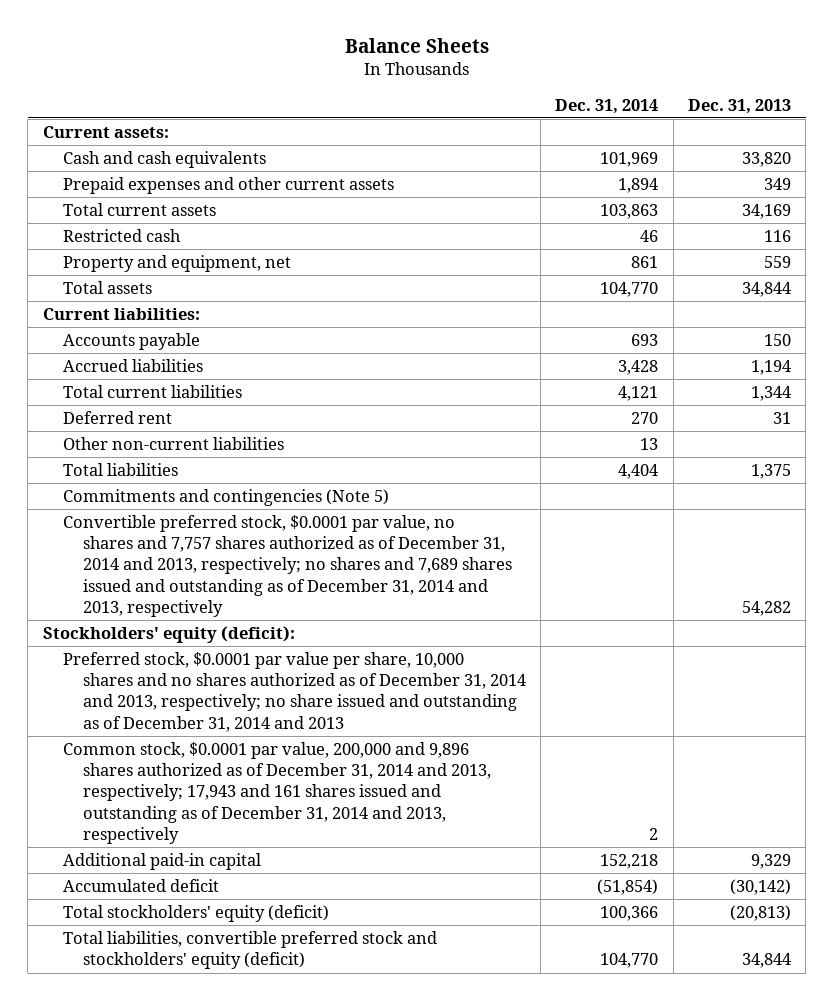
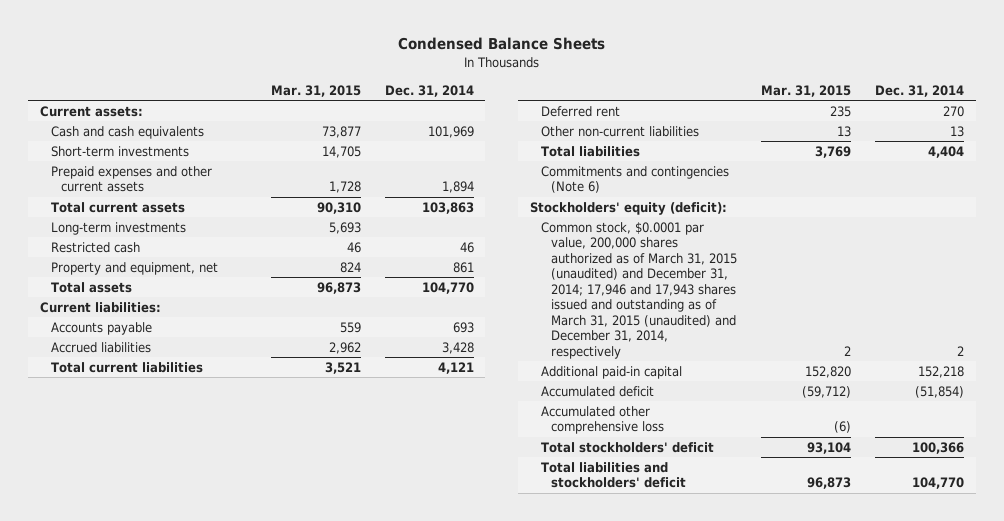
[344,38,489,54] Balance Sheets -> [397,36,605,50] Condensed Balance Sheets
[687,98,791,114] Dec. 31, 2013 -> none
none -> [270,84,361,97] Mar. 31, 2015
none -> [50,145,189,157] Short-term investments
none -> [50,221,186,235] Long-term investments
[62,515,512,617] Convertible preferred stock, $0.0001 par value, no shares and 7,757 shares authorized as of December 31, 2014 and 2013, respectively; no shares and 7,689 shares issued and outstanding as of December 31, 2014 and 2013, respectively -> none
[62,489,389,507] Commitments and contingencies (Note 5) -> [540,165,729,194] Commitments and contingencies (Note 6)
[62,652,526,732] Preferred stock, $0.0001 par value per share, 10,000 shares and no shares authorized as of December 31, 2014 and 2013, respectively; no share issued and outstanding as of December 31, 2014 and 2013 -> none
[62,742,491,844] Common stock, $0.0001 par value, 200,000 and 9,896 shares authorized as of December 31, 2014 and 2013, respectively; 17,943 and 161 shares issued and outstanding as of December 31, 2014 and 2013, respectively -> [540,221,738,359] Common stock, $0.0001 par value, 200,000 shares authorized as of March 31, 2015 (unaudited) and December 31, 2014; 17,946 and 17,943 shares issued and outstanding as of March 31, 2015 (unaudited) and December 31, 2014, respectively
none -> [540,405,665,435] Accumulated other comprehensive loss
[62,905,329,923] Total stockholders' equity (deficit) -> [540,441,714,453] Total stockholders' deficit
[62,931,437,970] Total liabilities, convertible preferred stock and stockholders' equity (deficit) -> [540,461,687,489] Total liabilities and stockholders' deficit

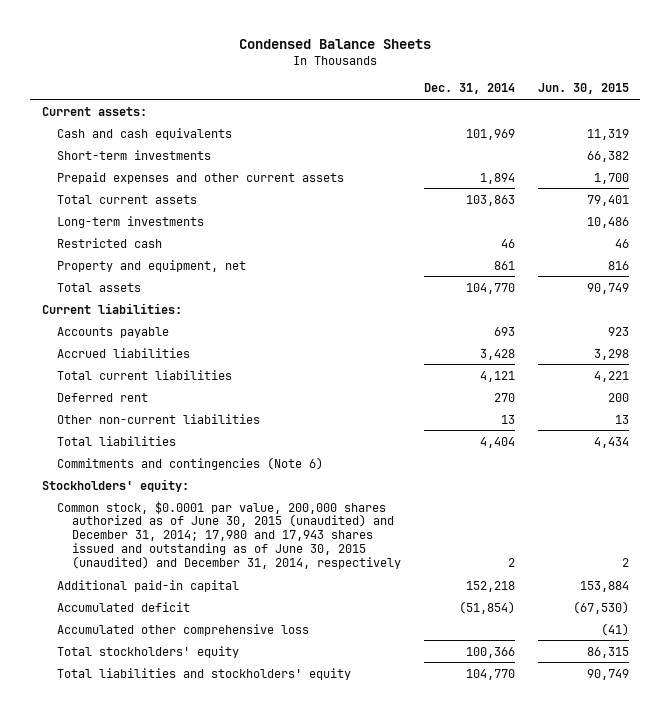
[270,84,361,97] Mar. 31, 2015 -> none
none -> [537,83,629,95] Jun. 30, 2015
[530,201,728,215] Stockholders' equity (deficit): -> [41,478,189,492] Stockholders' equity:
[540,221,738,359] Common stock, $0.0001 par value, 200,000 shares authorized as of March 31, 2015 (unaudited) and December 31, 2014; 17,946 and 17,943 shares issued and outstanding as of March 31, 2015 (unaudited) and December 31, 2014, respectively -> [57,500,402,570] Common stock, $0.0001 par value, 200,000 shares authorized as of June 30, 2015 (unaudited) and December 31, 2014; 17,980 and 17,943 shares issued and outstanding as of June 30, 2015 (unaudited) and December 31, 2014, respectively
[540,441,714,453] Total stockholders' deficit -> [57,645,240,658] Total stockholders' equity
[540,461,687,489] Total liabilities and stockholders' deficit -> [57,667,352,680] Total liabilities and stockholders' equity

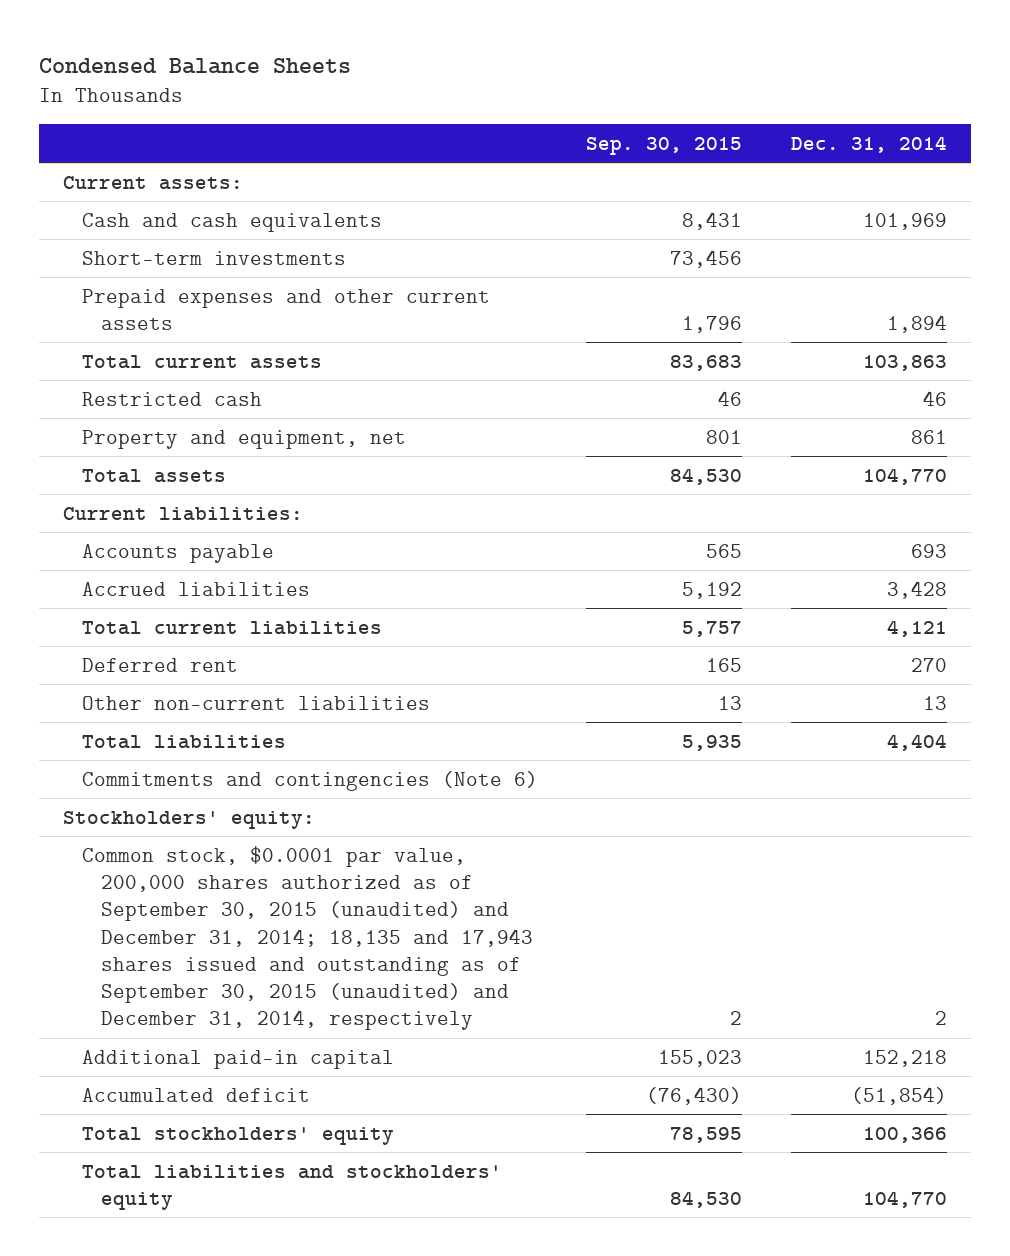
[537,83,629,95] Jun. 30, 2015 -> none
none -> [586,136,743,155] Sep. 30, 2015
[57,215,205,228] Long-term investments -> none
[57,500,402,570] Common stock, $0.0001 par value, 200,000 shares authorized as of June 30, 2015 (unaudited) and December 31, 2014; 17,980 and 17,943 shares issued and outstanding as of June 30, 2015 (unaudited) and December 31, 2014, respectively -> [82,845,534,1031] Common stock, $0.0001 par value, 200,000 shares authorized as of September 30, 2015 (unaudited) and December 31, 2014; 18,135 and 17,943 shares issued and outstanding as of September 30, 2015 (unaudited) and December 31, 2014, respectively
[57,623,310,636] Accumulated other comprehensive loss -> none

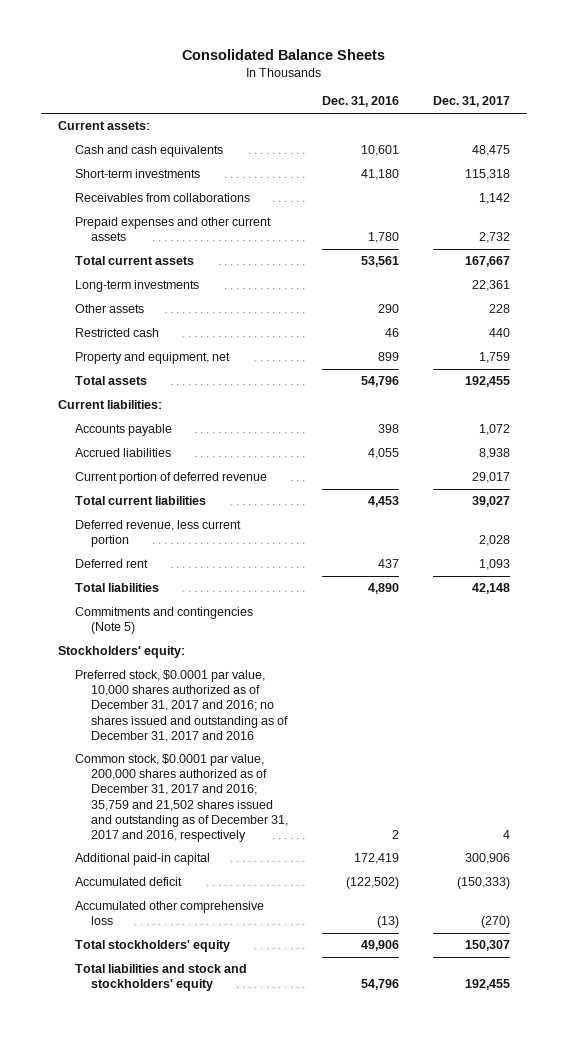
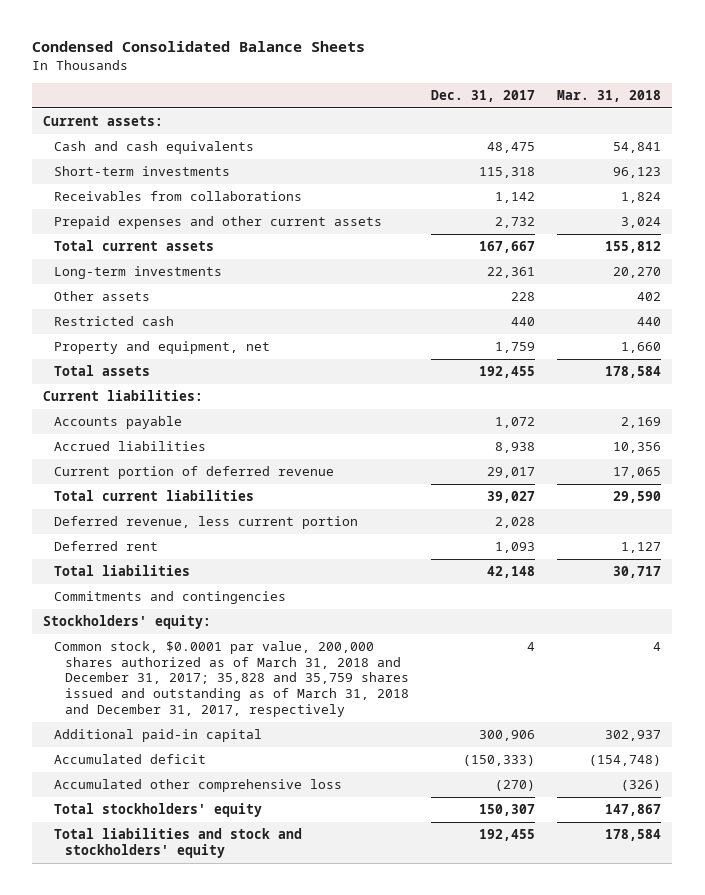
[182,48,386,60] Consolidated Balance Sheets -> [32,41,366,53] Condensed Consolidated Balance Sheets
[322,96,400,108] Dec. 31, 2016 -> none
none -> [557,89,662,102] Mar. 31, 2018
[74,607,253,635] Commitments and contingencies (Note 5) -> [54,591,287,605] Commitments and contingencies
[74,670,289,742] Preferred stock, $0.0001 par value, 10,000 shares authorized as of December 31, 2017 and 2016; no shares issued and outstanding as of December 31, 2017 and 2016 -> none
[74,754,289,842] Common stock, $0.0001 par value, 200,000 shares authorized as of December 31, 2017 and 2016; 35,759 and 21,502 shares issued and outstanding as of December 31, 2017 and 2016, respectively -> [54,641,410,717] Common stock, $0.0001 par value, 200,000 shares authorized as of March 31, 2018 and December 31, 2017; 35,828 and 35,759 shares issued and outstanding as of March 31, 2018 and December 31, 2017, respectively

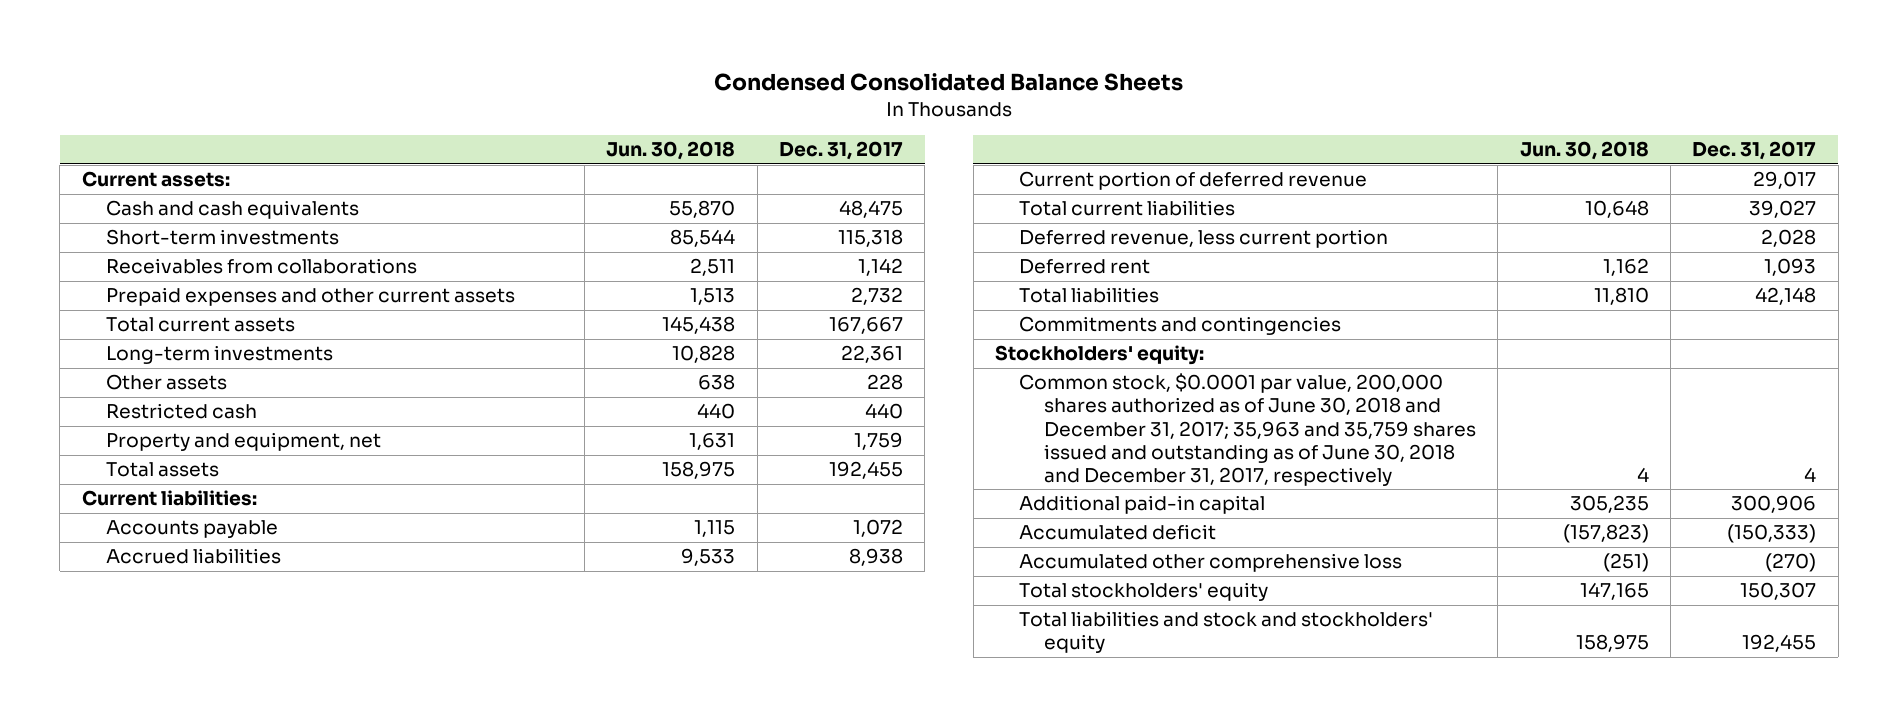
[557,89,662,102] Mar. 31, 2018 -> none
none -> [606,141,736,161] Jun. 30, 2018
[54,641,410,717] Common stock, $0.0001 par value, 200,000 shares authorized as of March 31, 2018 and December 31, 2017; 35,828 and 35,759 shares issued and outstanding as of March 31, 2018 and December 31, 2017, respectively -> [1019,373,1476,486] Common stock, $0.0001 par value, 200,000 shares authorized as of June 30, 2018 and December 31, 2017; 35,963 and 35,759 shares issued and outstanding as of June 30, 2018 and December 31, 2017, respectively

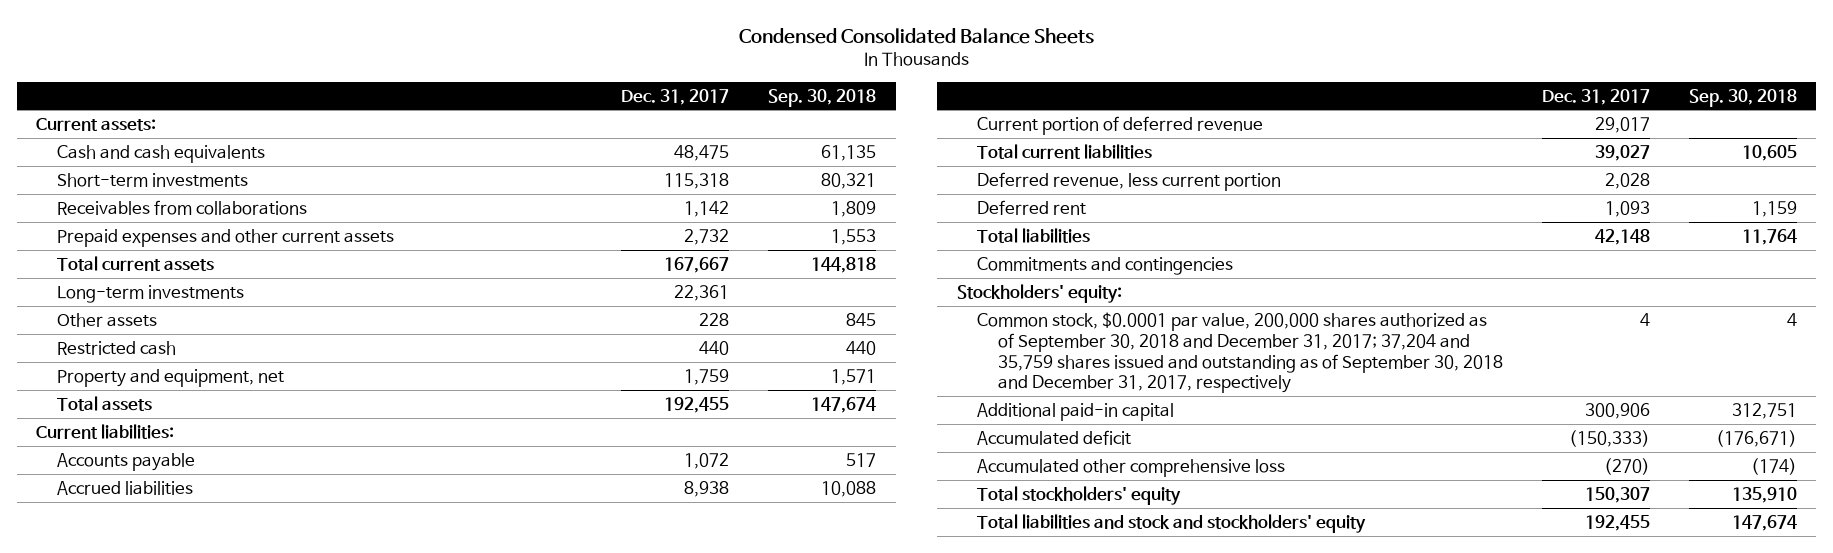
[606,141,736,161] Jun. 30, 2018 -> none
none -> [768,88,877,107] Sep. 30, 2018
[1019,373,1476,486] Common stock, $0.0001 par value, 200,000 shares authorized as of June 30, 2018 and December 31, 2017; 35,963 and 35,759 shares issued and outstanding as of June 30, 2018 and December 31, 2017, respectively -> [977,311,1503,394] Common stock, $0.0001 par value, 200,000 shares authorized as of September 30, 2018 and December 31, 2017; 37,204 and 35,759 shares issued and outstanding as of September 30, 2018 and December 31, 2017, respectively

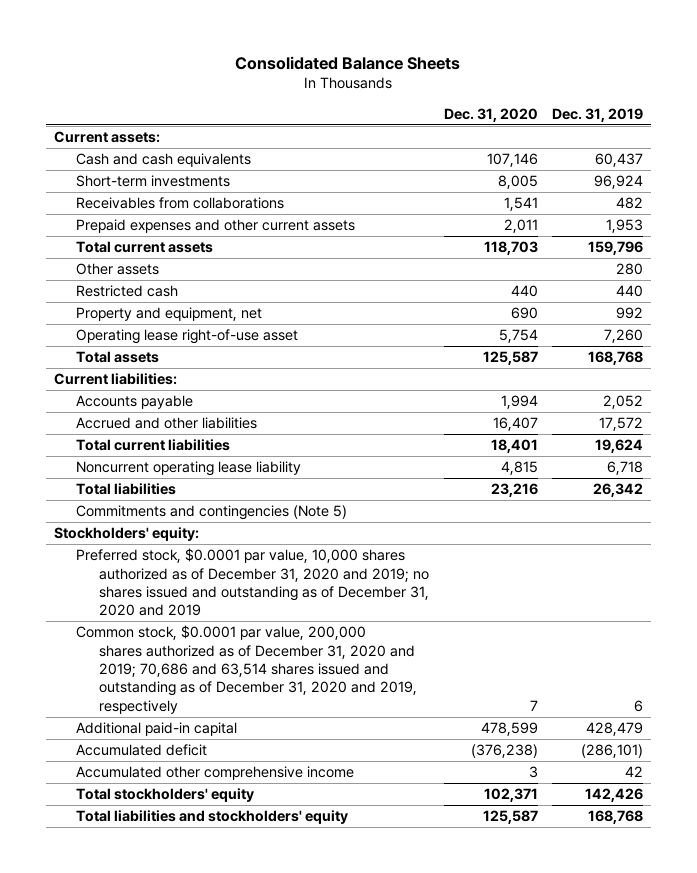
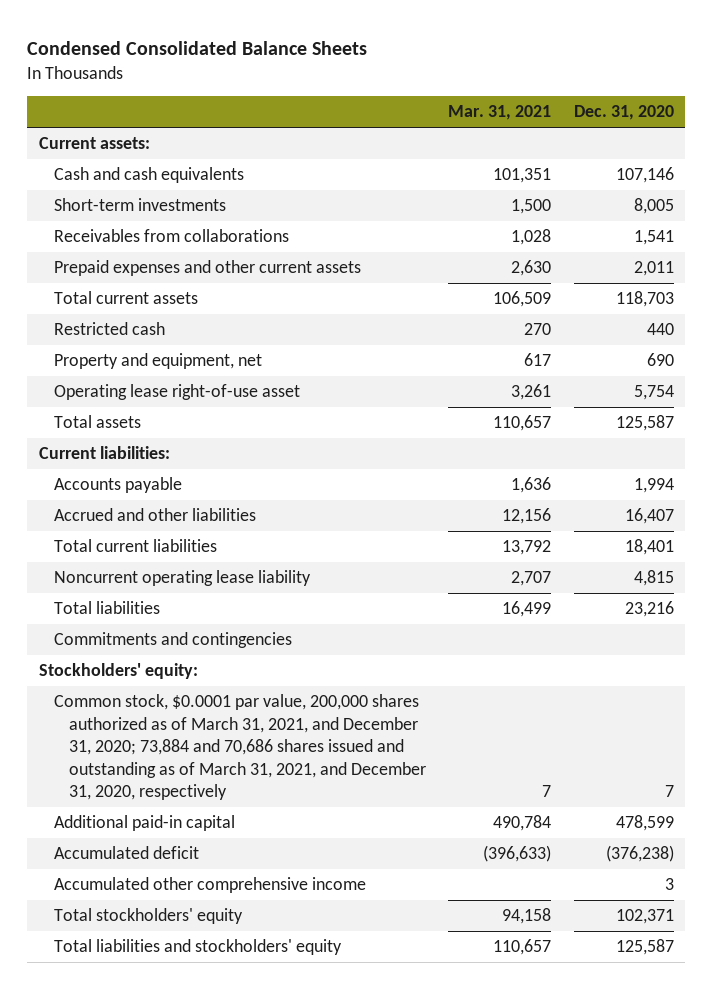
[235,55,461,70] Consolidated Balance Sheets -> [27,40,368,55] Condensed Consolidated Balance Sheets
[552,107,644,122] Dec. 31, 2019 -> none
none -> [448,105,552,121] Mar. 31, 2021
[76,263,160,276] Other assets -> none
[76,505,348,521] Commitments and contingencies (Note 5) -> [53,632,292,649] Commitments and contingencies
[76,548,430,617] Preferred stock, $0.0001 par value, 10,000 shares authorized as of December 31, 2020 and 2019; no shares issued and outstanding as of December 31, 2020 and 2019 -> none
[76,625,418,714] Common stock, $0.0001 par value, 200,000 shares authorized as of December 31, 2020 and 2019; 70,686 and 63,514 shares issued and outstanding as of December 31, 2020 and 2019, respectively -> [53,694,427,801] Common stock, $0.0001 par value, 200,000 shares authorized as of March 31, 2021, and December 31, 2020; 73,884 and 70,686 shares issued and outstanding as of March 31, 2021, and December 31, 2020, respectively

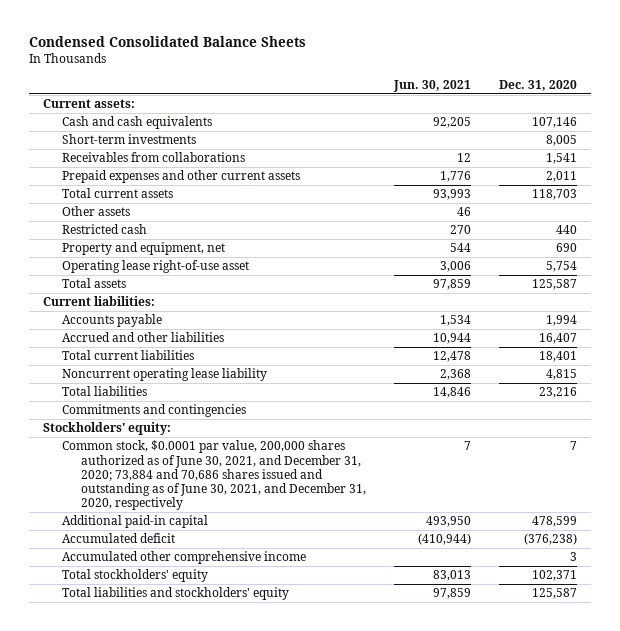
[448,105,552,121] Mar. 31, 2021 -> none
none -> [392,79,471,92] Jun. 30, 2021
none -> [61,206,130,217] Other assets
[53,694,427,801] Common stock, $0.0001 par value, 200,000 shares authorized as of March 31, 2021, and December 31, 2020; 73,884 and 70,686 shares issued and outstanding as of March 31, 2021, and December 31, 2020, respectively -> [61,440,366,511] Common stock, $0.0001 par value, 200,000 shares authorized as of June 30, 2021, and December 31, 2020; 73,884 and 70,686 shares issued and outstanding as of June 30, 2021, and December 31, 2020, respectively

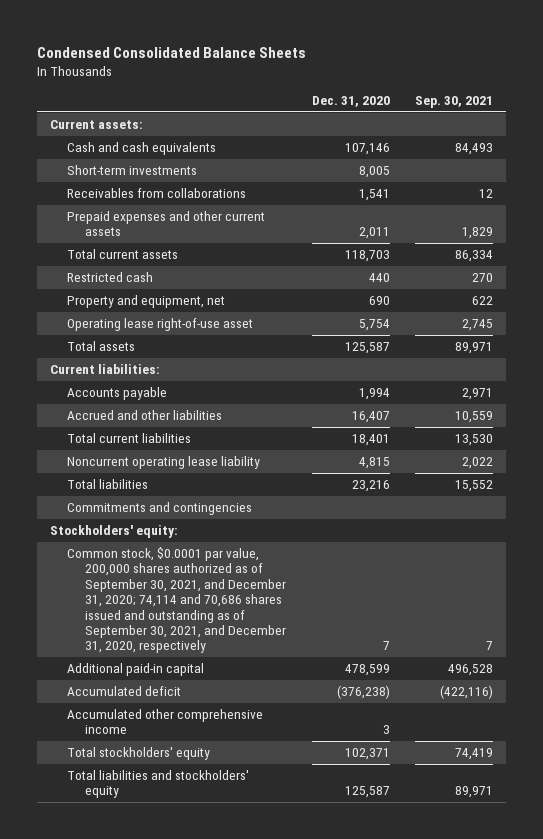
[392,79,471,92] Jun. 30, 2021 -> none
none -> [415,95,494,108] Sep. 30, 2021
[61,206,130,217] Other assets -> none
[61,440,366,511] Common stock, $0.0001 par value, 200,000 shares authorized as of June 30, 2021, and December 31, 2020; 73,884 and 70,686 shares issued and outstanding as of June 30, 2021, and December 31, 2020, respectively -> [67,547,287,654] Common stock, $0.0001 par value, 200,000 shares authorized as of September 30, 2021, and December 31, 2020; 74,114 and 70,686 shares issued and outstanding as of September 30, 2021, and December 31, 2020, respectively

